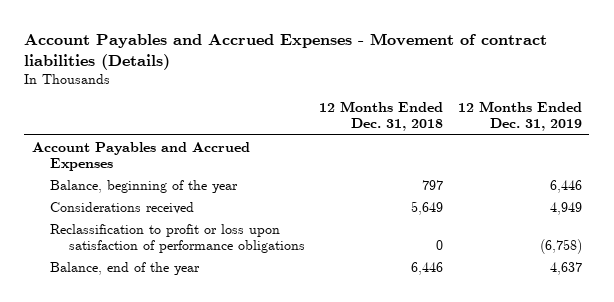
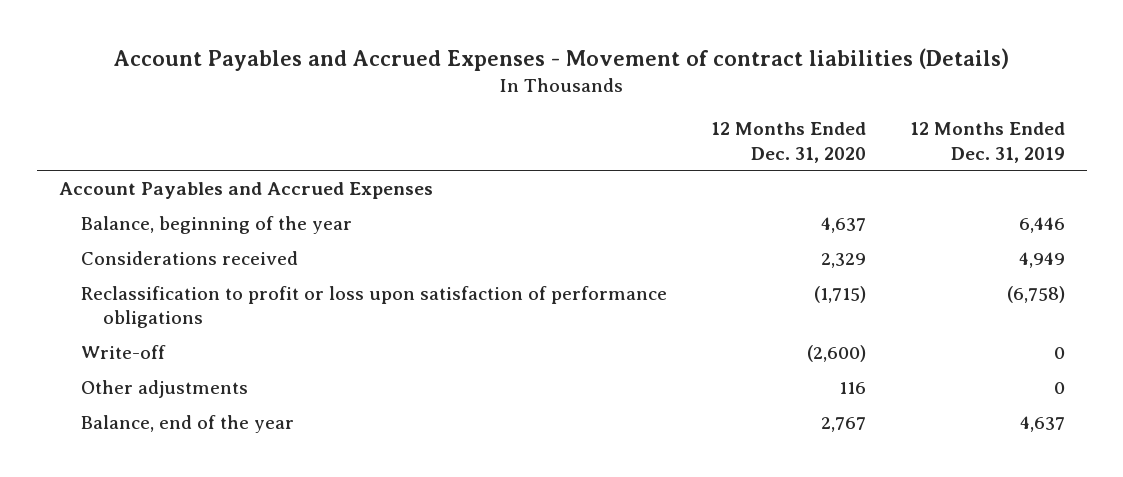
[319,101,444,132] 12 Months Ended Dec. 31, 2018 -> none
none -> [710,122,866,163] 12 Months Ended Dec. 31, 2020
none -> [80,344,166,359] Write-off
none -> [80,379,248,398] Other adjustments

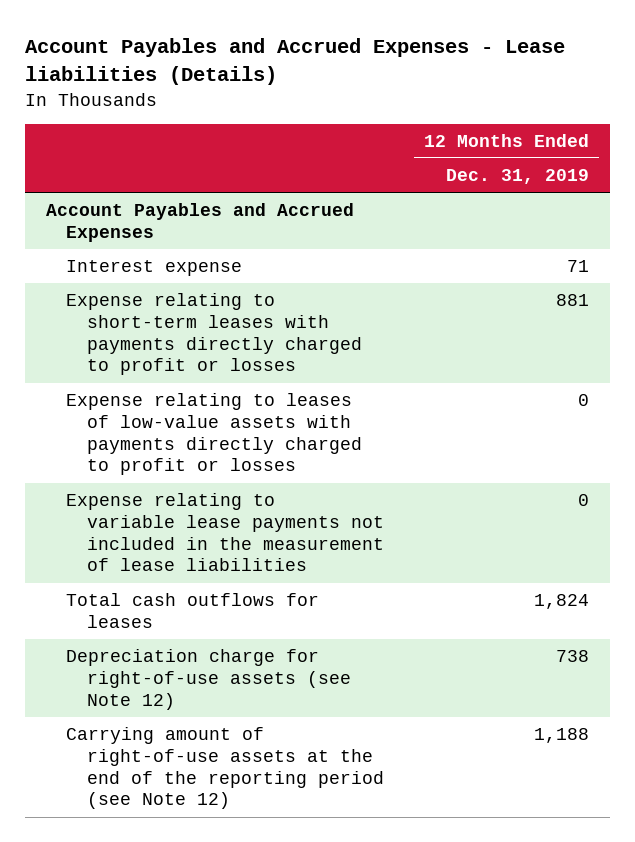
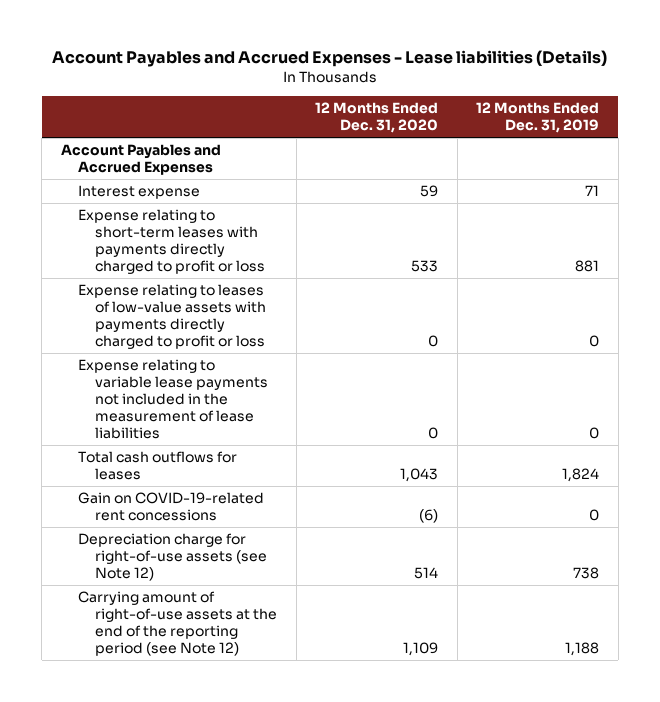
none -> [315,102,439,134] 12 Months Ended Dec. 31, 2020
[66,293,362,376] Expense relating to short-term leases with payments directly charged to profit or losses -> [78,208,266,275] Expense relating to short-term leases with payments directly charged to profit or loss
[66,393,362,476] Expense relating to leases of low-value assets with payments directly charged to profit or losses -> [78,283,267,350] Expense relating to leases of low-value assets with payments directly charged to profit or loss
none -> [78,491,265,521] Gain on COVID-19-related rent concessions

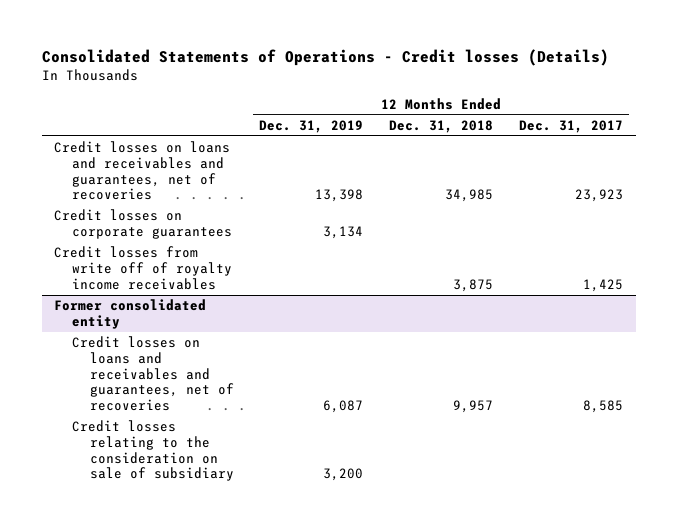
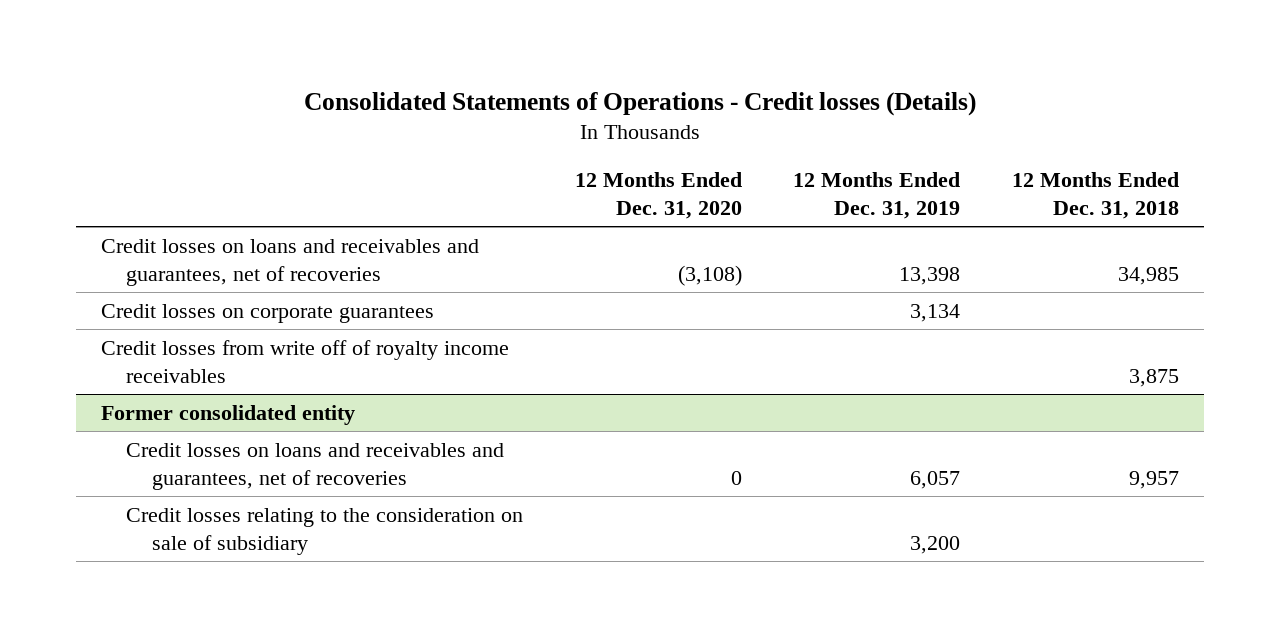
[518,119,623,133] Dec. 31, 2017 -> none
none -> [574,172,742,219] 12 Months Ended Dec. 31, 2020
[323,400,364,414] 6,087 -> [910,470,961,489] 6,057

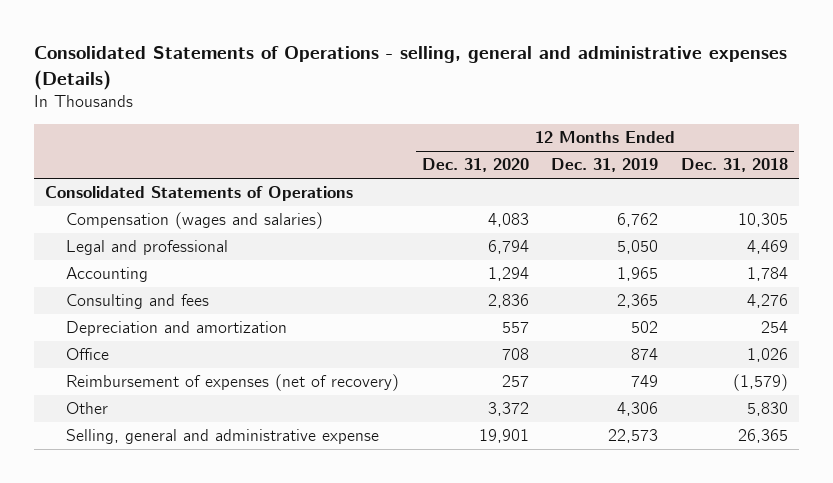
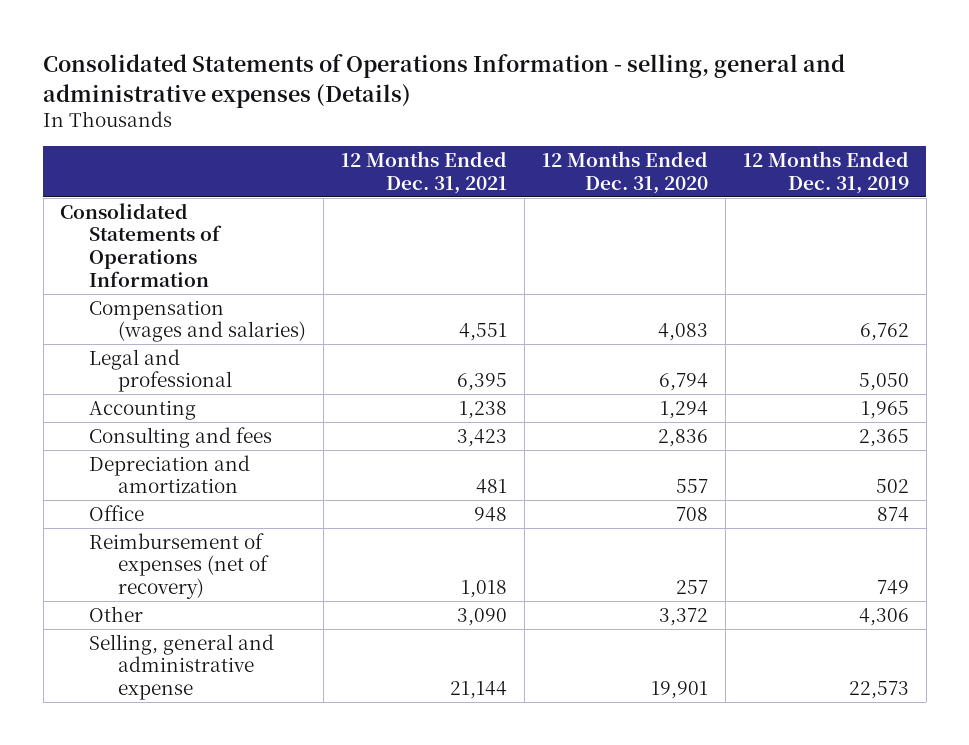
[33,46,787,90] Consolidated Statements of Operations - selling, general and administrative expenses (Details) -> [43,54,846,108] Consolidated Statements of Operations Information - selling, general and administrative expenses (Details)
[680,158,788,173] Dec. 31, 2018 -> none
none -> [341,150,508,194] 12 Months Ended Dec. 31, 2021
[45,186,354,202] Consolidated Statements of Operations -> [60,202,223,287] Consolidated Statements of Operations Information

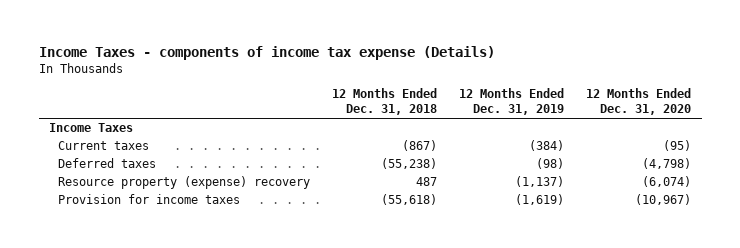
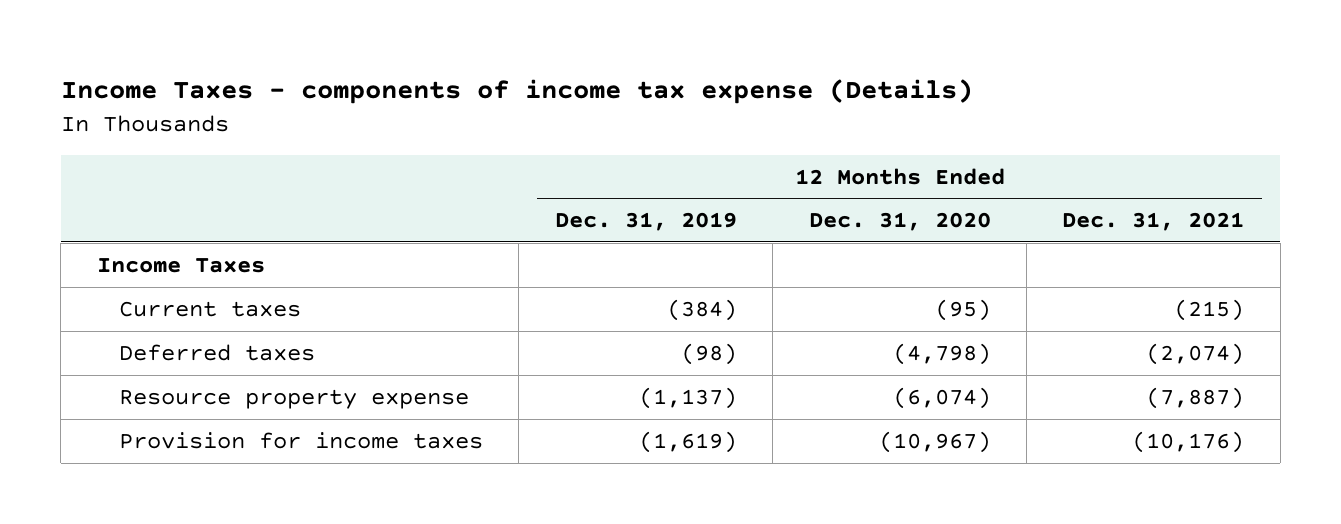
[332,88,438,116] 12 Months Ended Dec. 31, 2018 -> none
none -> [1062,212,1245,232] Dec. 31, 2021
[58,176,311,190] Resource property (expense) recovery -> [118,388,469,409] Resource property expense

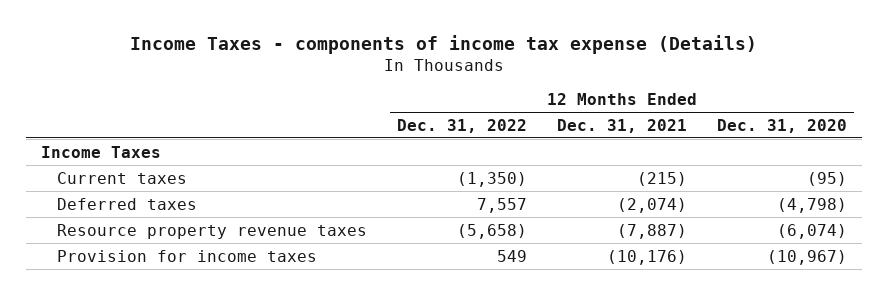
[554,212,737,232] Dec. 31, 2019 -> none
none -> [397,118,528,133] Dec. 31, 2022
[118,388,469,409] Resource property expense -> [57,223,368,239] Resource property revenue taxes

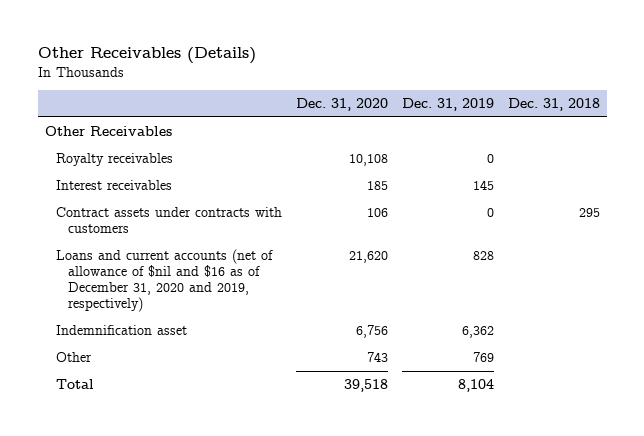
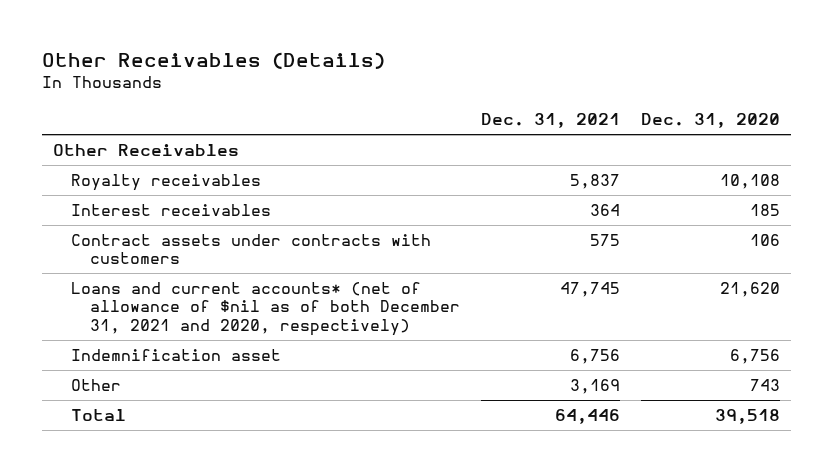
[401,97,494,111] Dec. 31, 2019 -> none
[507,97,600,111] Dec. 31, 2018 -> none
none -> [481,113,621,129] Dec. 31, 2021
[56,248,274,313] Loans and current accounts (net of allowance of $nil and $16 as of December 31, 2020 and 2019, respectively) -> [71,281,460,336] Loans and current accounts* (net of allowance of $nil as of both December 31, 2021 and 2020, respectively)

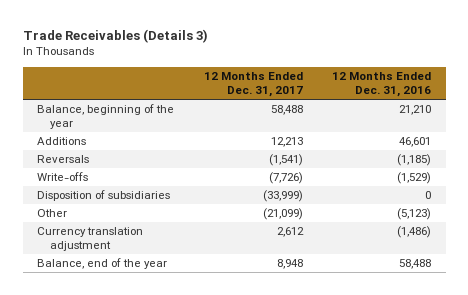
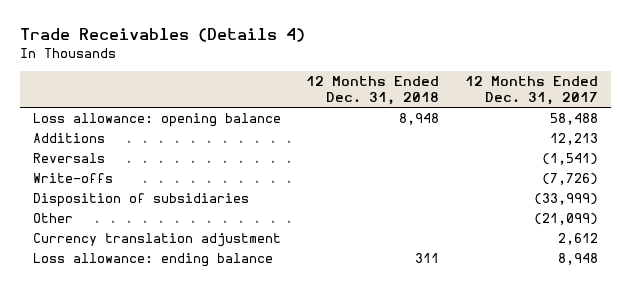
[22,29,208,44] Trade Receivables (Details 3) -> [19,28,305,43] Trade Receivables (Details 4)
[332,72,432,98] 12 Months Ended Dec. 31, 2016 -> none
none -> [306,76,440,106] 12 Months Ended Dec. 31, 2018
[37,104,175,130] Balance, beginning of the year -> [32,113,281,128] Loss allowance: opening balance
[37,258,168,270] Balance, end of the year -> [32,253,273,268] Loss allowance: ending balance

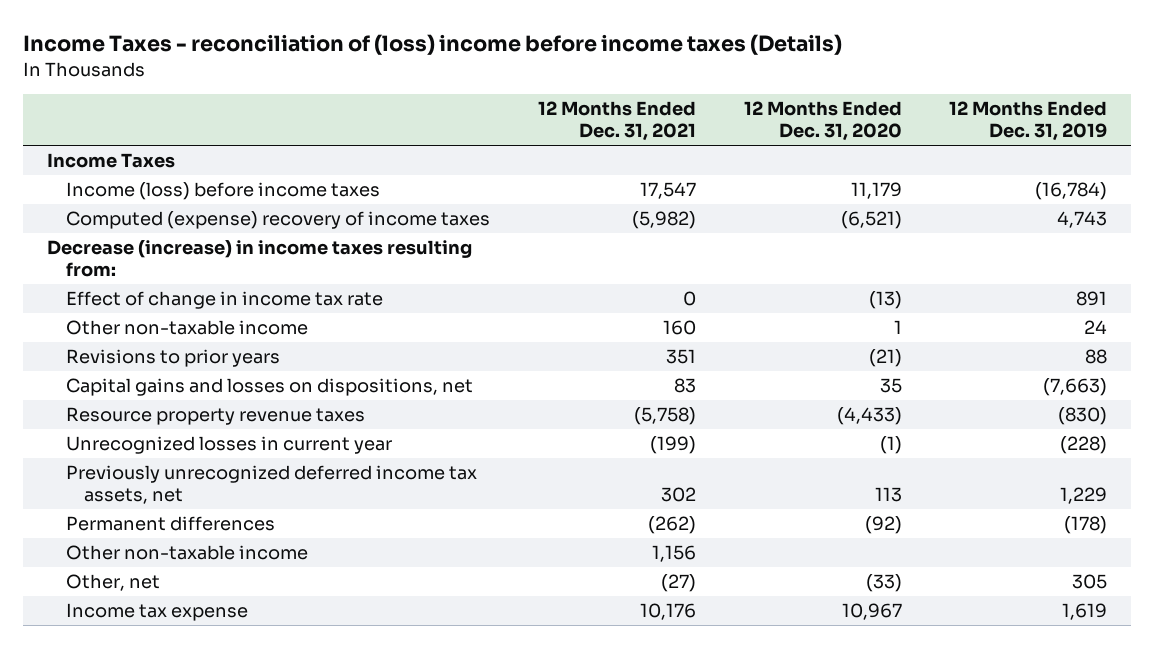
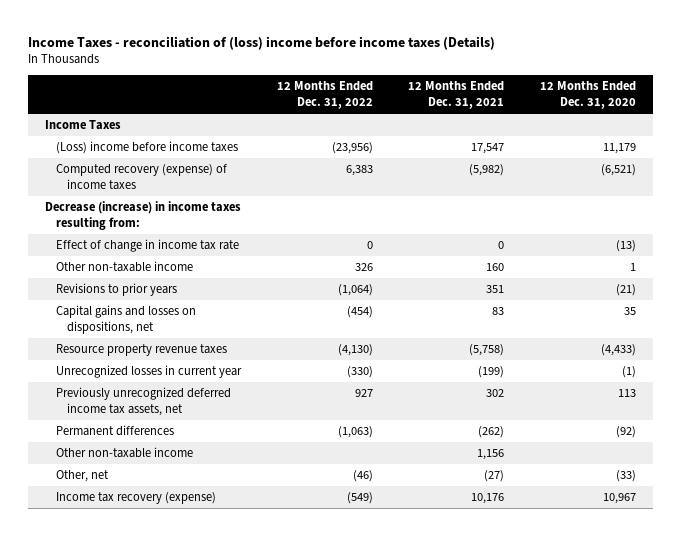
[949,101,1108,142] 12 Months Ended Dec. 31, 2019 -> none
none -> [276,81,373,110] 12 Months Ended Dec. 31, 2022
[65,182,380,201] Income (loss) before income taxes -> [55,140,238,154] (Loss) income before income taxes
[65,211,490,230] Computed (expense) recovery of income taxes -> [55,163,227,190] Computed recovery (expense) of income taxes
[65,603,248,622] Income tax expense -> [55,491,216,504] Income tax recovery (expense)

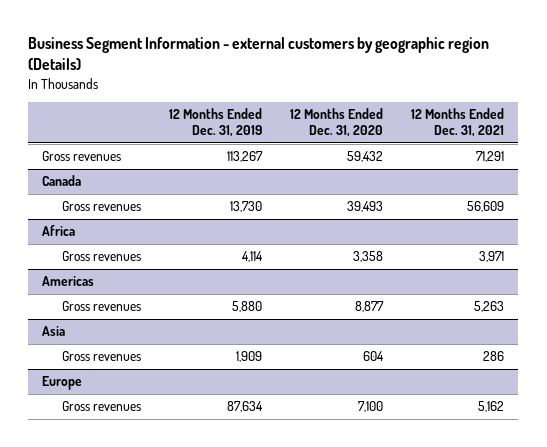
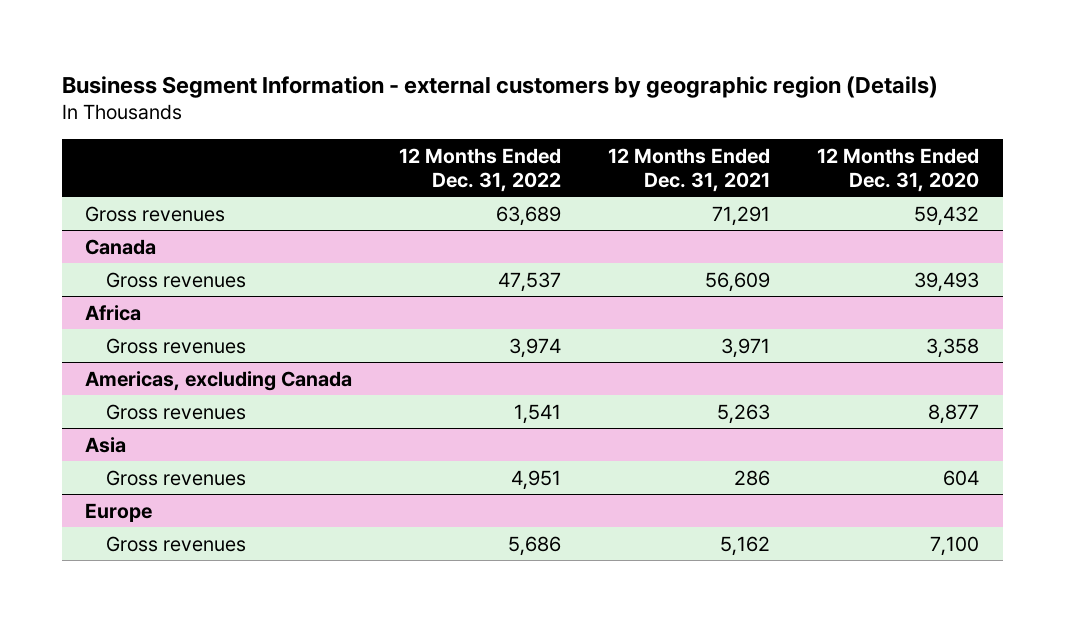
[168,108,262,138] 12 Months Ended Dec. 31, 2019 -> none
none -> [399,147,562,192] 12 Months Ended Dec. 31, 2022
[42,276,95,287] Americas -> [85,370,353,391] Americas, excluding Canada

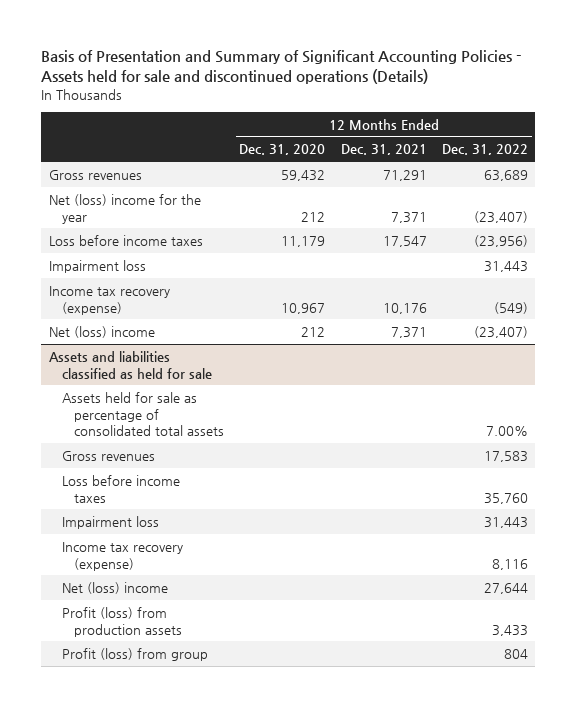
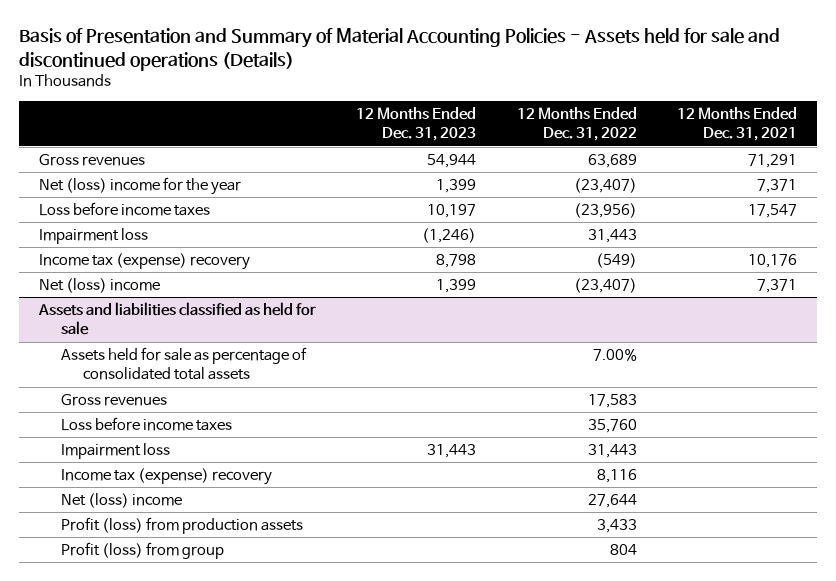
[41,50,522,85] Basis of Presentation and Summary of Significant Accounting Policies - Assets held for sale and discontinued operations (Details) -> [18,28,780,71] Basis of Presentation and Summary of Material Accounting Policies - Assets held for sale and discontinued operations (Details)
[239,144,326,156] Dec. 31, 2020 -> none
none -> [356,106,477,142] 12 Months Ended Dec. 31, 2023
[48,285,170,315] Income tax recovery (expense) -> [38,252,250,270] Income tax (expense) recovery
[61,541,183,571] Income tax recovery (expense) -> [60,467,272,485] Income tax (expense) recovery

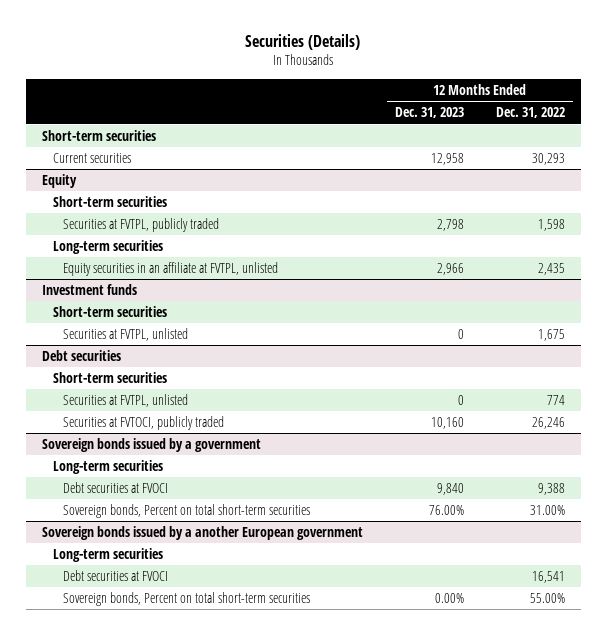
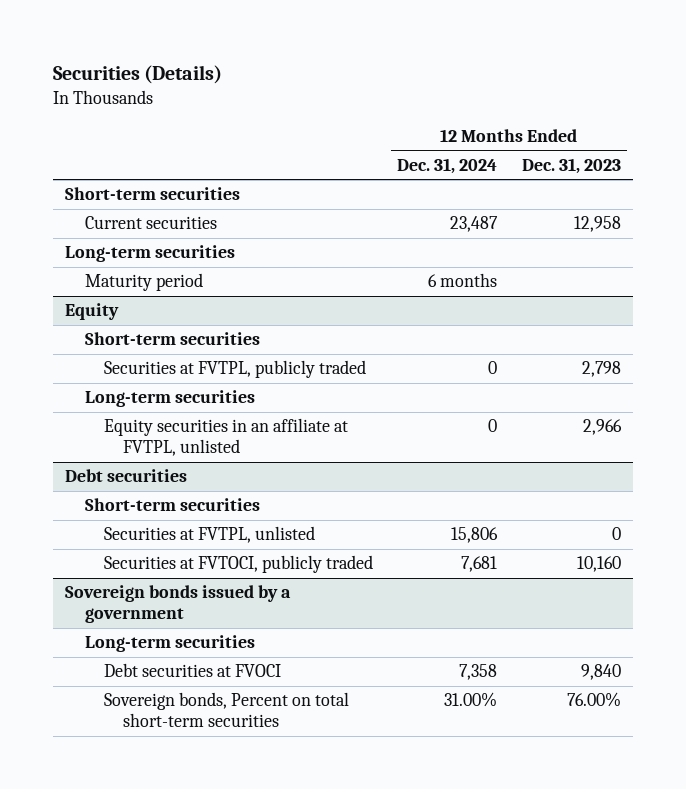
[495,107,565,119] Dec. 31, 2022 -> none
none -> [397,157,498,174] Dec. 31, 2024
none -> [65,245,236,263] Long-term securities
none -> [84,273,203,292] Maturity period
[41,284,137,296] Investment funds -> none
[52,306,167,318] Short-term securities -> none
[63,328,189,342] Securities at FVTPL, unlisted -> none
[41,526,363,541] Sovereign bonds issued by a another European government -> none
[52,548,163,563] Long-term securities -> none
[63,570,169,582] Debt securities at FVOCI -> none
[63,592,311,607] Sovereign bonds, Percent on total short-term securities -> none

